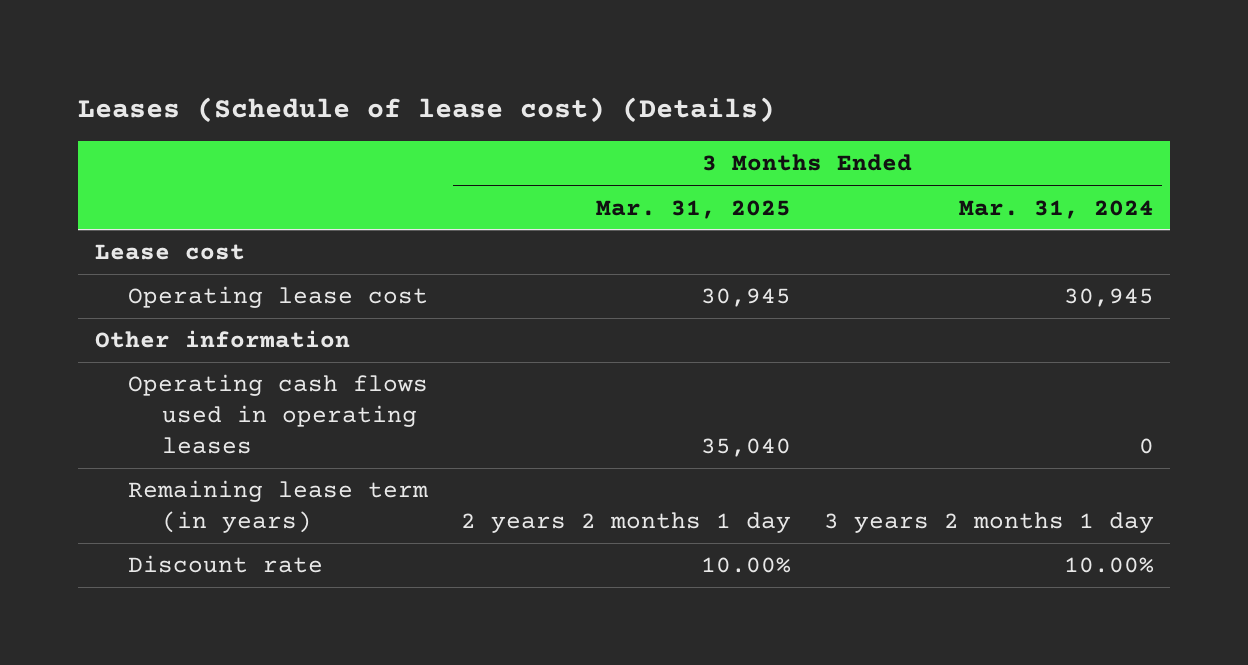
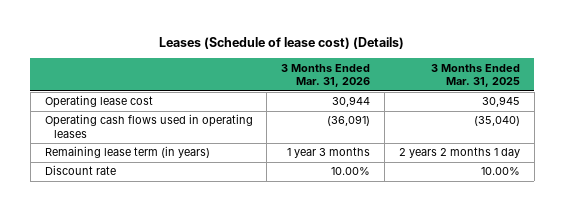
[958,199,1154,219] Mar. 31, 2024 -> none
none -> [281,63,371,88] 3 Months Ended Mar. 31, 2026
[94,244,245,261] Lease cost -> none
[94,330,350,349] Other information -> none
[701,437,792,457] 35,040 -> [474,116,521,127] (35,040)

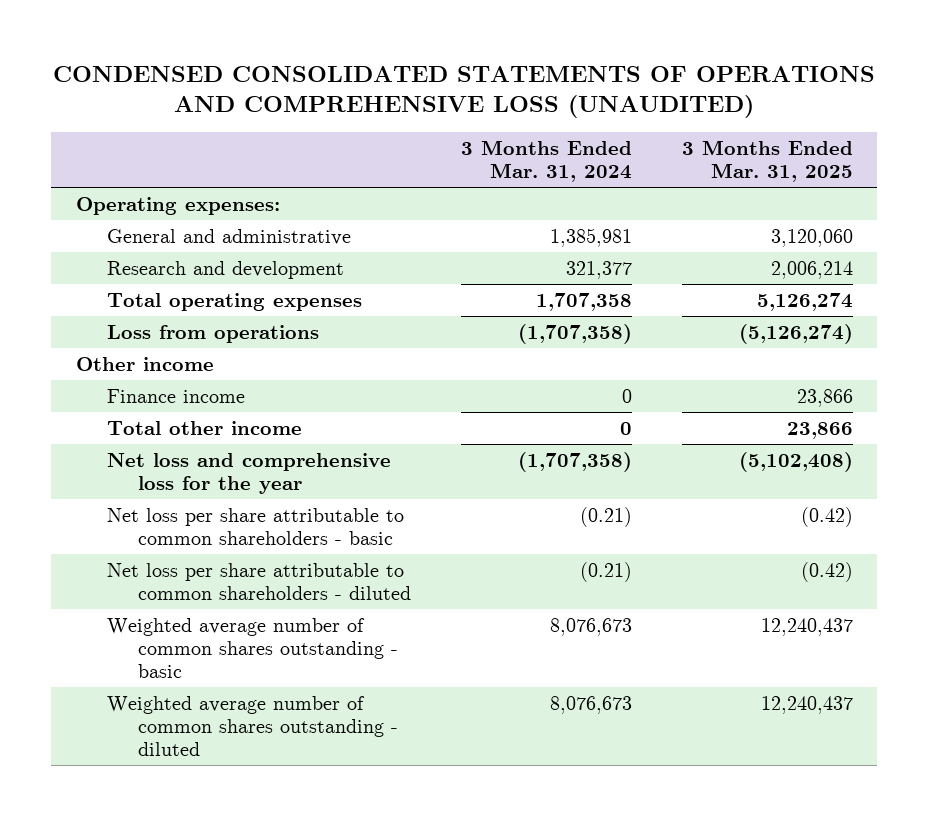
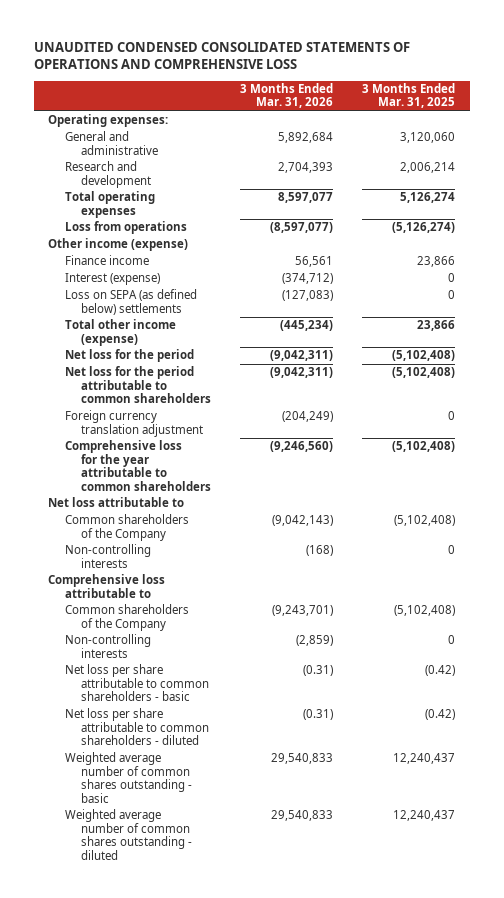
[53,65,876,119] CONDENSED CONSOLIDATED STATEMENTS OF OPERATIONS AND COMPREHENSIVE LOSS (UNAUDITED) -> [33,41,410,70] UNAUDITED CONDENSED CONSOLIDATED STATEMENTS OF OPERATIONS AND COMPREHENSIVE LOSS
[460,139,632,182] 3 Months Ended Mar. 31, 2024 -> none
none -> [240,82,334,109] 3 Months Ended Mar. 31, 2026
[75,356,214,371] Other income -> [48,238,189,252] Other income (expense)
none -> [64,273,160,286] Interest (expense)
none -> [64,289,197,315] Loss on SEPA (as defined below) settlements
[106,420,302,435] Total other income -> [64,319,176,346] Total other income (expense)
[106,452,391,495] Net loss and comprehensive loss for the year -> [64,349,194,363] Net loss for the period
none -> [64,366,212,404] Net loss for the period attributable to common shareholders
none -> [64,410,204,437] Foreign currency translation adjustment
none -> [64,440,212,491] Comprehensive loss for the year attributable to common shareholders
none -> [48,497,185,508] Net loss attributable to
none -> [64,514,189,541] Common shareholders of the Company
none -> [64,544,151,568] Non-controlling interests
none -> [48,574,166,598] Comprehensive loss attributable to
none -> [64,604,189,631] Common shareholders of the Company
none -> [64,634,151,658] Non-controlling interests

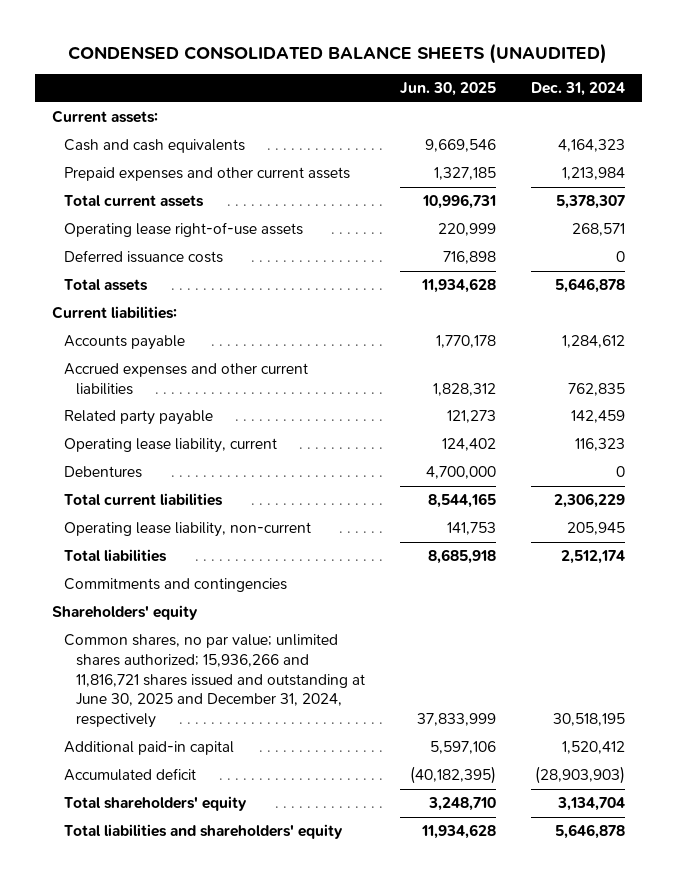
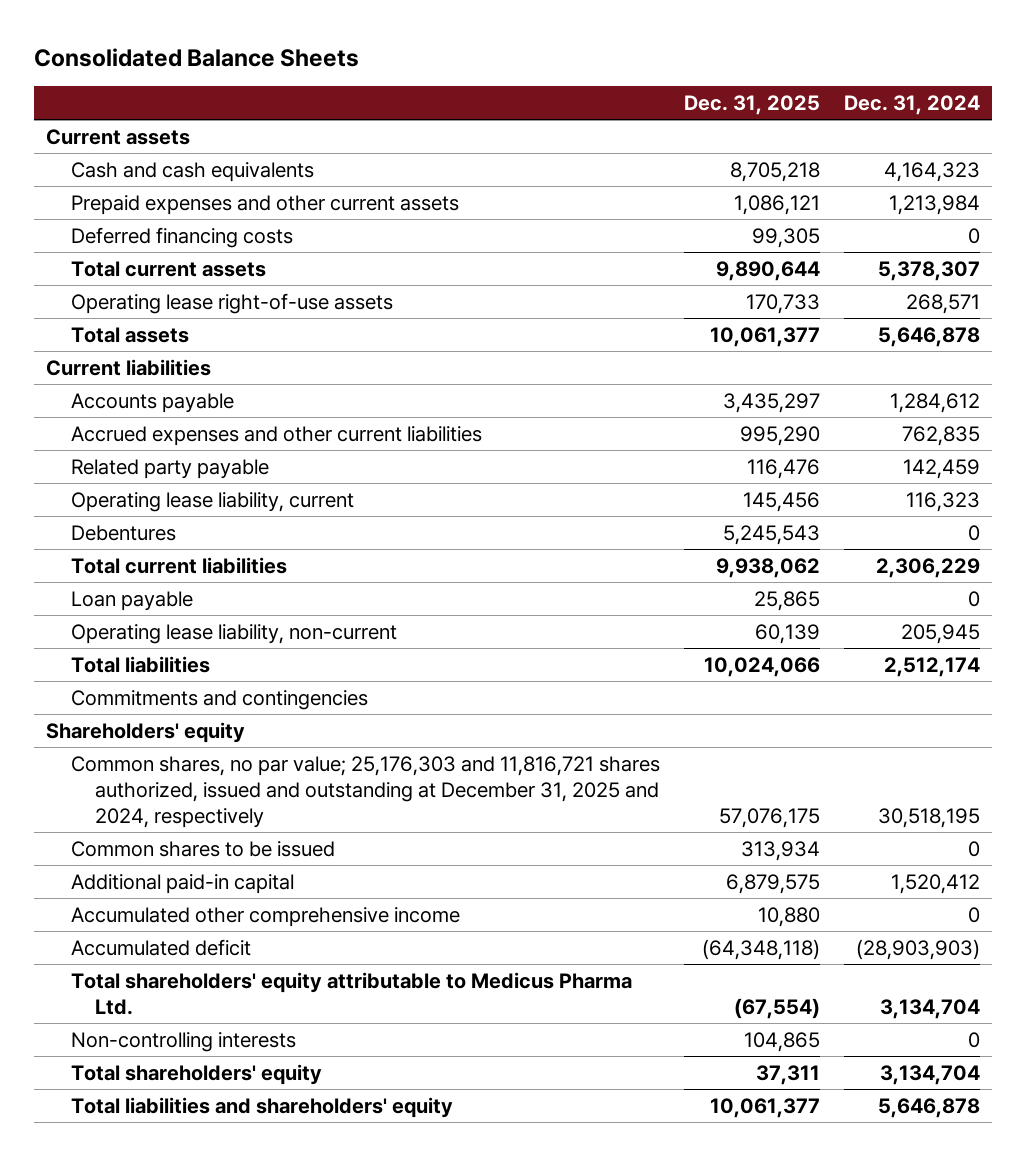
[68,42,608,64] CONDENSED CONSOLIDATED BALANCE SHEETS (UNAUDITED) -> [34,47,360,67] Consolidated Balance Sheets
[400,82,497,97] Jun. 30, 2025 -> none
none -> [683,95,820,116] Dec. 31, 2025
[51,110,158,124] Current assets: -> [45,128,190,145] Current assets
none -> [70,226,293,248] Deferred financing costs
[64,250,224,264] Deferred issuance costs -> none
[51,306,177,320] Current liabilities: -> [45,358,211,376] Current liabilities
none -> [70,590,193,611] Loan payable
[64,634,366,728] Common shares, no par value; unlimited shares authorized; 15,936,266 and 11,816,721 shares issued and outstanding at June 30, 2025 and December 31, 2024, respectively -> [70,755,660,829] Common shares, no par value; 25,176,303 and 11,816,721 shares authorized, issued and outstanding at December 31, 2025 and 2024, respectively
none -> [70,840,335,857] Common shares to be issued
none -> [70,906,460,927] Accumulated other comprehensive income
none -> [70,971,632,1015] Total shareholders' equity attributable to Medicus Pharma Ltd.
none -> [70,1031,296,1052] Non-controlling interests

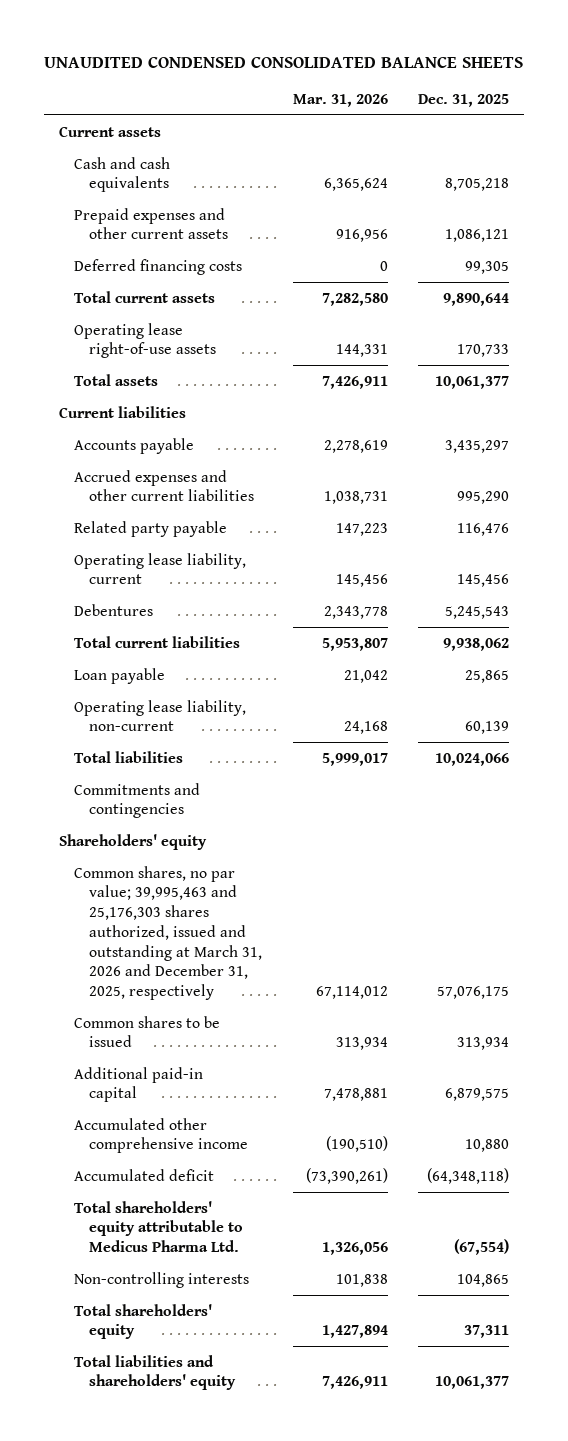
[34,47,360,67] Consolidated Balance Sheets -> [43,56,523,68] UNAUDITED CONDENSED CONSOLIDATED BALANCE SHEETS
[843,95,980,116] Dec. 31, 2024 -> none
none -> [292,93,388,107] Mar. 31, 2026
[70,755,660,829] Common shares, no par value; 25,176,303 and 11,816,721 shares authorized, issued and outstanding at December 31, 2025 and 2024, respectively -> [74,865,263,1000] Common shares, no par value; 39,995,463 and 25,176,303 shares authorized, issued and outstanding at March 31, 2026 and December 31, 2025, respectively

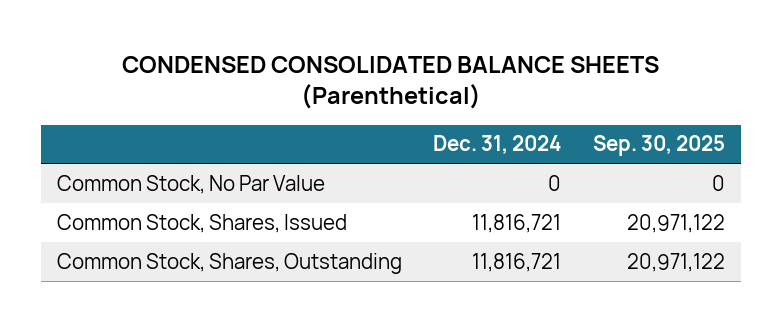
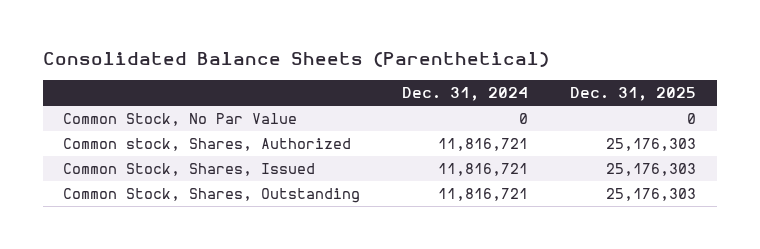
[121,55,659,110] CONDENSED CONSOLIDATED BALANCE SHEETS (Parenthetical) -> [42,52,549,68] Consolidated Balance Sheets (Parenthetical)
[592,135,725,157] Sep. 30, 2025 -> none
none -> [570,87,697,102] Dec. 31, 2025
none -> [63,138,352,152] Common stock, Shares, Authorized

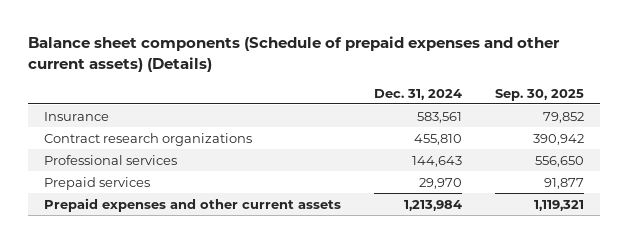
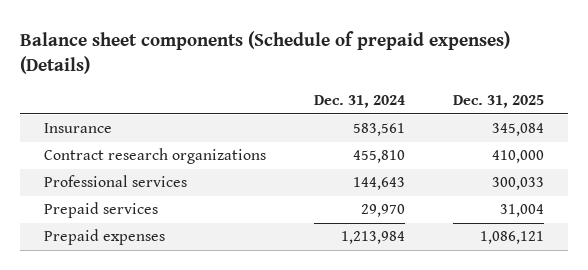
[28,36,561,72] Balance sheet components (Schedule of prepaid expenses and other current assets) (Details) -> [20,30,511,74] Balance sheet components (Schedule of prepaid expenses) (Details)
[494,88,584,101] Sep. 30, 2025 -> none
none -> [453,95,545,109] Dec. 31, 2025
[44,197,342,212] Prepaid expenses and other current assets -> [44,229,166,246] Prepaid expenses

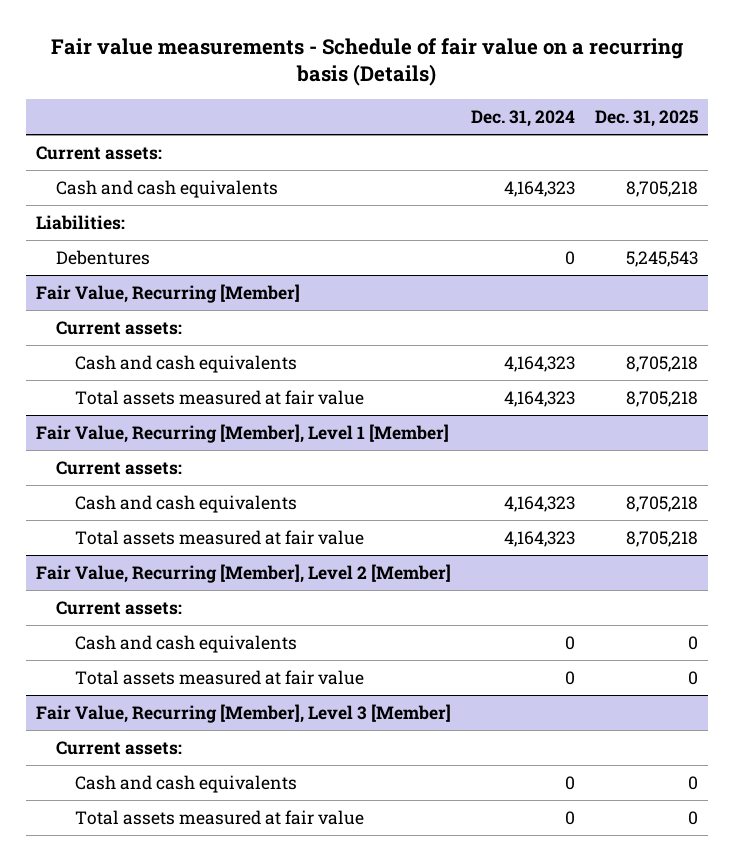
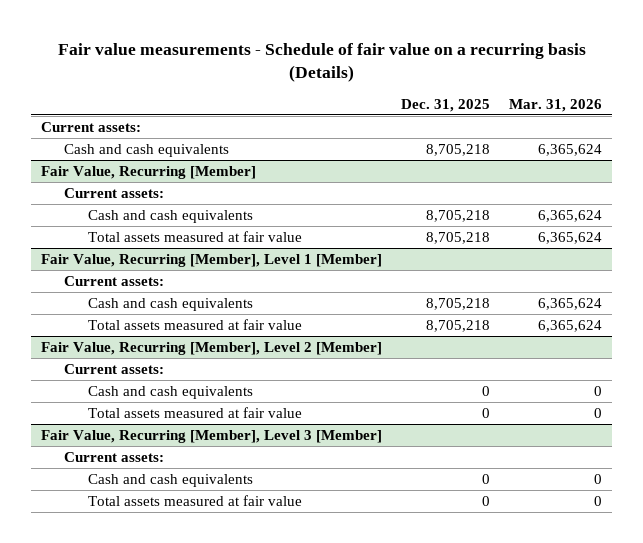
[471,109,576,127] Dec. 31, 2024 -> none
none -> [509,98,603,112] Mar. 31, 2026
[36,215,126,231] Liabilities: -> none
[55,250,150,266] Debentures -> none

